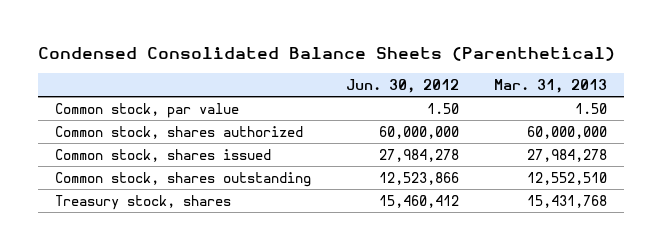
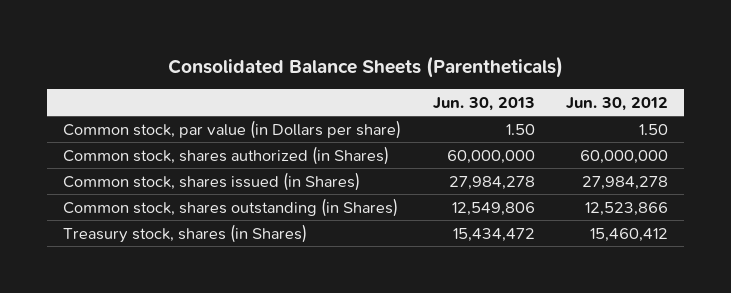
[37,47,615,62] Condensed Consolidated Balance Sheets (Parenthetical) -> [167,55,563,78] Consolidated Balance Sheets (Parentheticals)
[493,78,607,93] Mar. 31, 2013 -> none
none -> [432,96,535,111] Jun. 30, 2013
[55,102,240,118] Common stock, par value -> [63,119,402,139] Common stock, par value (in Dollars per share)
[55,125,304,139] Common stock, shares authorized -> [63,145,390,165] Common stock, shares authorized (in Shares)
[55,148,272,162] Common stock, shares issued -> [63,171,361,191] Common stock, shares issued (in Shares)
[55,171,312,187] Common stock, shares outstanding -> [63,197,399,217] Common stock, shares outstanding (in Shares)
[55,194,232,210] Treasury stock, shares -> [63,223,308,243] Treasury stock, shares (in Shares)

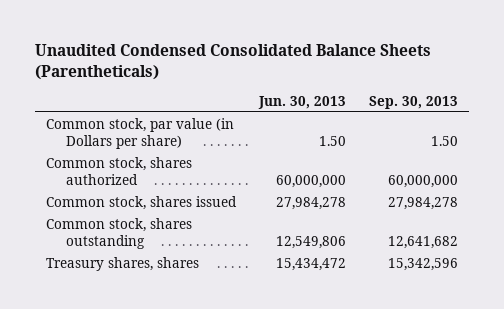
[167,55,563,78] Consolidated Balance Sheets (Parentheticals) -> [34,43,431,80] Unaudited Condensed Consolidated Balance Sheets (Parentheticals)
[566,96,669,111] Jun. 30, 2012 -> none
none -> [368,95,458,109] Sep. 30, 2013
[63,145,390,165] Common stock, shares authorized (in Shares) -> [46,156,193,185] Common stock, shares authorized
[63,171,361,191] Common stock, shares issued (in Shares) -> [46,195,238,210] Common stock, shares issued
[63,197,399,217] Common stock, shares outstanding (in Shares) -> [46,217,193,249] Common stock, shares outstanding
[63,223,308,243] Treasury stock, shares (in Shares) -> [46,256,200,271] Treasury shares, shares

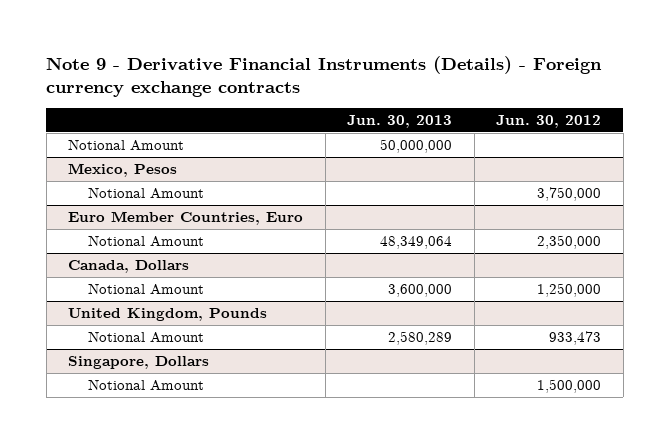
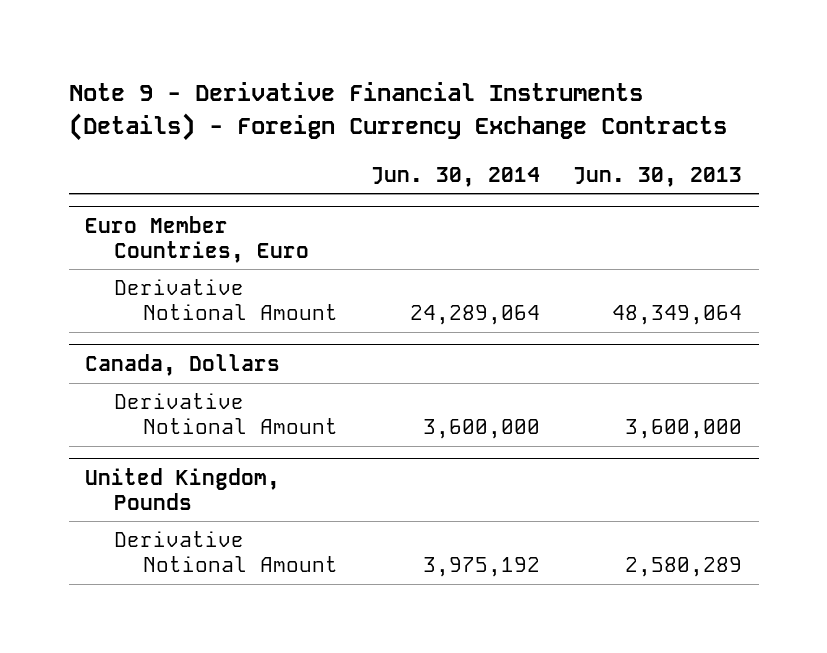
[46,55,603,98] Note 9 - Derivative Financial Instruments (Details) - Foreign currency exchange contracts -> [68,82,727,142] Note 9 - Derivative Financial Instruments (Details) - Foreign Currency Exchange Contracts
[496,115,602,129] Jun. 30, 2012 -> none
none -> [370,166,540,187] Jun. 30, 2014
[68,139,185,152] Notional Amount -> none
[68,163,178,178] Mexico, Pesos -> none
[87,187,204,200] Notional Amount -> none
[87,235,204,248] Notional Amount -> [114,279,338,321] Derivative Notional Amount
[87,283,204,296] Notional Amount -> [114,393,338,435] Derivative Notional Amount
[68,356,210,370] Singapore, Dollars -> none
[87,379,204,392] Notional Amount -> none
[87,331,204,344] Notional Amount -> [114,531,338,573] Derivative Notional Amount

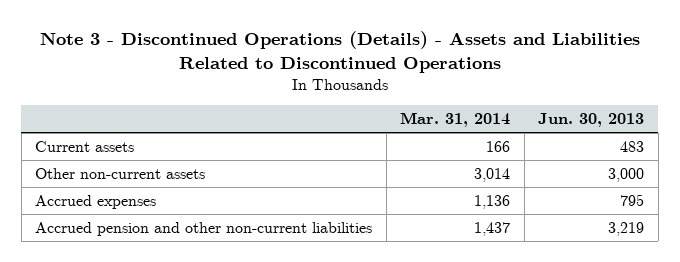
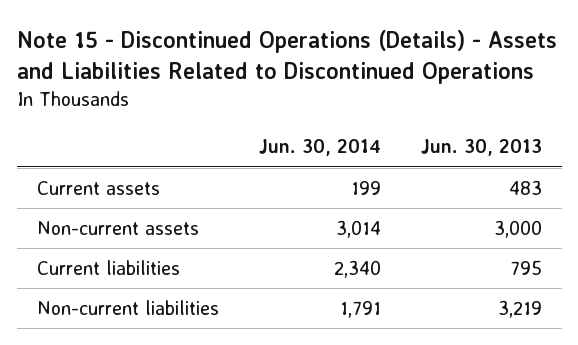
[39,31,640,73] Note 3 - Discontinued Operations (Details) - Assets and Liabilities Related to Discontinued Operations -> [16,30,557,85] Note 15 - Discontinued Operations (Details) - Assets and Liabilities Related to Discontinued Operations
[400,112,511,128] Mar. 31, 2014 -> none
none -> [258,139,381,157] Jun. 30, 2014
[35,167,206,179] Other non-current assets -> [36,220,199,235] Non-current assets
[35,194,157,209] Accrued expenses -> [36,259,180,275] Current liabilities
[35,221,373,236] Accrued pension and other non-current liabilities -> [36,299,219,315] Non-current liabilities

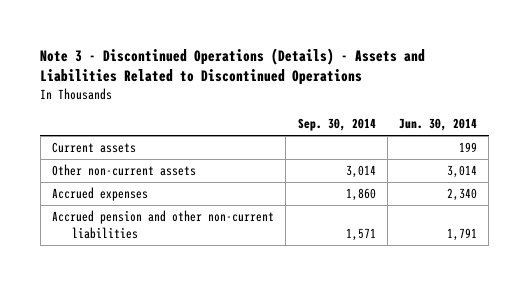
[16,30,557,85] Note 15 - Discontinued Operations (Details) - Assets and Liabilities Related to Discontinued Operations -> [40,47,426,86] Note 3 - Discontinued Operations (Details) - Assets and Liabilities Related to Discontinued Operations
[420,139,542,157] Jun. 30, 2013 -> none
none -> [297,118,376,132] Sep. 30, 2014
[36,220,199,235] Non-current assets -> [52,164,197,177] Other non-current assets
[36,259,180,275] Current liabilities -> [52,187,149,202] Accrued expenses
[36,299,219,315] Non-current liabilities -> [52,210,275,239] Accrued pension and other non-current liabilities

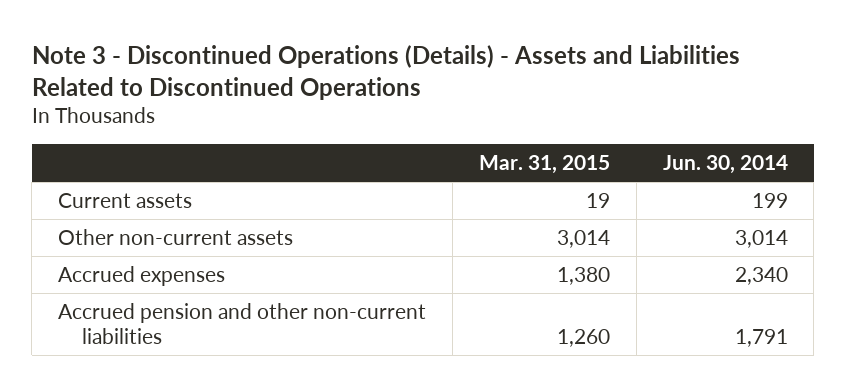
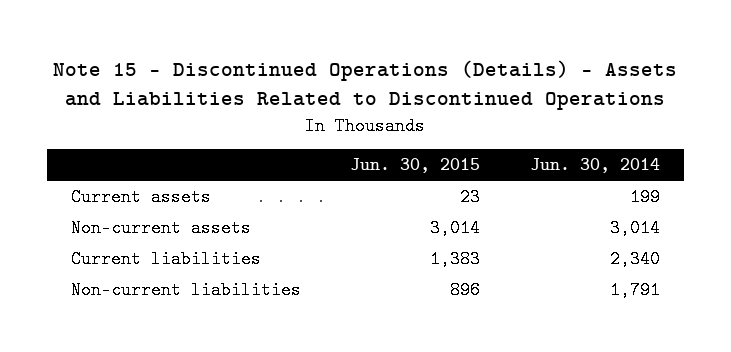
[31,44,740,100] Note 3 - Discontinued Operations (Details) - Assets and Liabilities Related to Discontinued Operations -> [53,60,678,111] Note 15 - Discontinued Operations (Details) - Assets and Liabilities Related to Discontinued Operations
[478,155,610,175] Mar. 31, 2015 -> none
none -> [350,158,481,174] Jun. 30, 2015
[58,229,294,246] Other non-current assets -> [71,219,252,238] Non-current assets
[58,266,226,287] Accrued expenses -> [71,250,262,269] Current liabilities
[58,303,427,344] Accrued pension and other non-current liabilities -> [71,281,302,300] Non-current liabilities

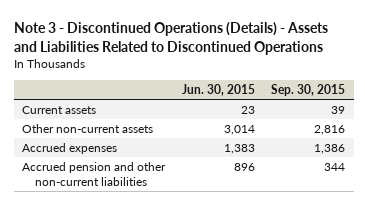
[53,60,678,111] Note 15 - Discontinued Operations (Details) - Assets and Liabilities Related to Discontinued Operations -> [14,21,329,55] Note 3 - Discontinued Operations (Details) - Assets and Liabilities Related to Discontinued Operations
[529,158,660,174] Jun. 30, 2014 -> none
none -> [271,84,346,97] Sep. 30, 2015
[71,219,252,238] Non-current assets -> [22,124,154,134] Other non-current assets
[71,250,262,269] Current liabilities -> [22,143,118,155] Accrued expenses
[71,281,302,300] Non-current liabilities -> [22,162,167,186] Accrued pension and other non-current liabilities

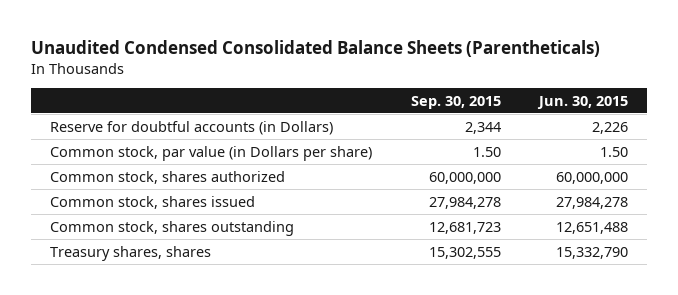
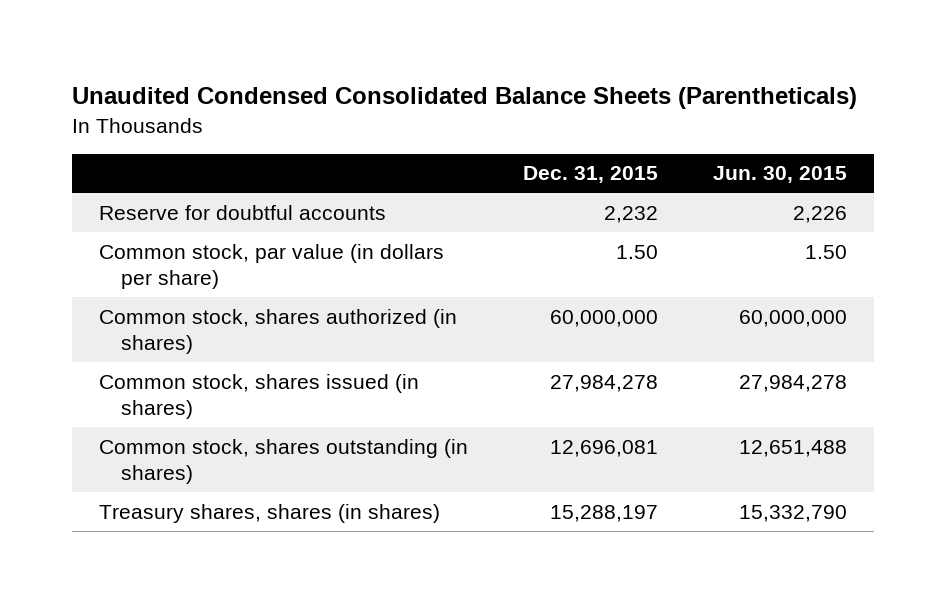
[410,95,501,109] Sep. 30, 2015 -> none
none -> [522,166,658,184] Dec. 31, 2015
[50,120,334,135] Reserve for doubtful accounts (in Dollars) -> [99,204,387,220] Reserve for doubtful accounts
[50,145,373,161] Common stock, par value (in Dollars per share) -> [99,243,445,289] Common stock, par value (in dollars per share)
[50,170,286,184] Common stock, shares authorized -> [99,308,458,354] Common stock, shares authorized (in shares)
[50,195,256,209] Common stock, shares issued -> [99,373,420,419] Common stock, shares issued (in shares)
[50,220,295,236] Common stock, shares outstanding -> [99,438,469,484] Common stock, shares outstanding (in shares)
[50,245,212,261] Treasury shares, shares -> [99,503,441,523] Treasury shares, shares (in shares)

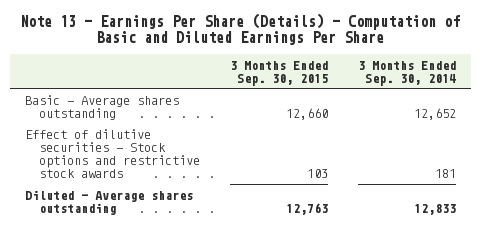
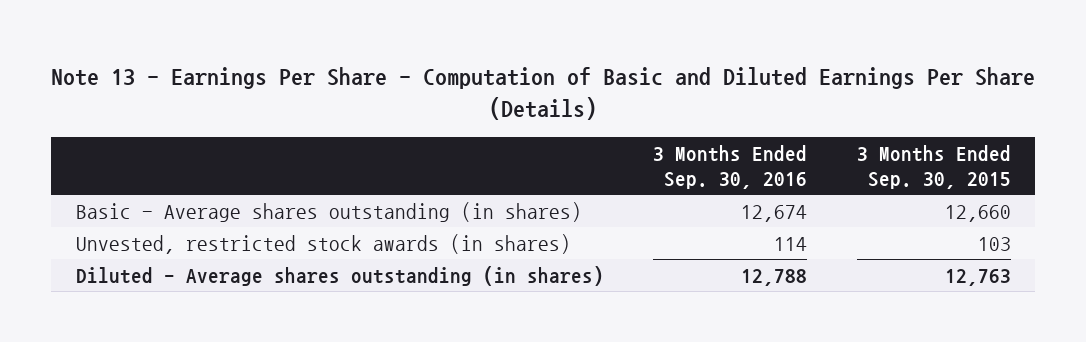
[20,12,461,46] Note 13 - Earnings Per Share (Details) - Computation of Basic and Diluted Earnings Per Share -> [51,66,1036,121] Note 13 - Earnings Per Share - Computation of Basic and Diluted Earnings Per Share (Details)
[357,60,456,86] 3 Months Ended Sep. 30, 2014 -> none
none -> [653,145,808,189] 3 Months Ended Sep. 30, 2016
[24,94,179,120] Basic - Average shares outstanding -> [75,201,582,222] Basic - Average shares outstanding (in shares)
[24,128,201,178] Effect of dilutive securities - Stock options and restrictive stock awards -> [75,233,571,254] Unvested, restricted stock awards (in shares)
[24,189,193,215] Diluted - Average shares outstanding -> [75,265,604,286] Diluted - Average shares outstanding (in shares)

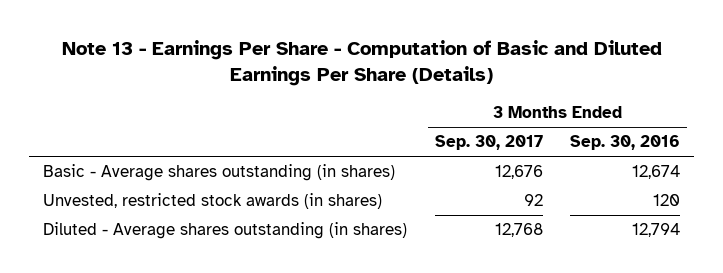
[856,145,1011,189] 3 Months Ended Sep. 30, 2015 -> none
none -> [434,135,543,151] Sep. 30, 2017
[774,236,808,251] 114 -> [653,194,681,207] 120
[741,268,808,286] 12,788 -> [632,223,681,238] 12,794

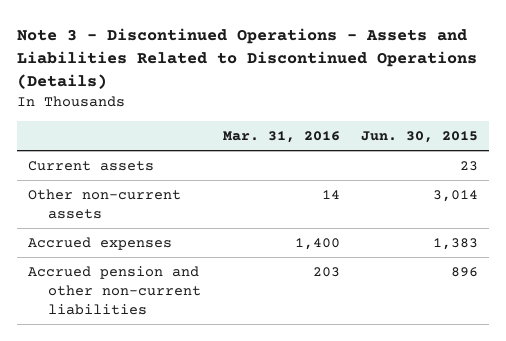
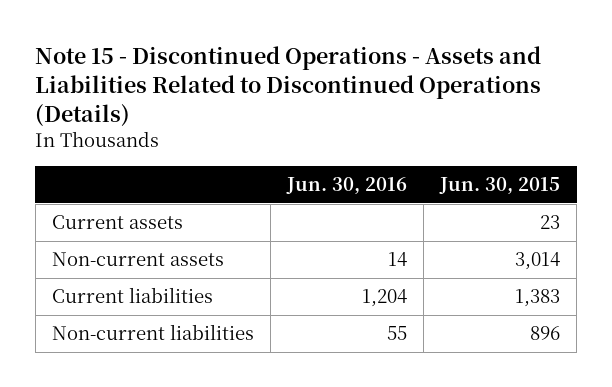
[17,28,478,90] Note 3 - Discontinued Operations - Assets and Liabilities Related to Discontinued Operations (Details) -> [35,46,542,128] Note 15 - Discontinued Operations - Assets and Liabilities Related to Discontinued Operations (Details)
[222,130,340,143] Mar. 31, 2016 -> none
none -> [285,177,407,196] Jun. 30, 2016
[27,188,181,219] Other non-current assets -> [51,252,224,267] Non-current assets
[27,236,172,250] Accrued expenses -> [51,287,213,304] Current liabilities
[27,265,202,316] Accrued pension and other non-current liabilities -> [51,324,254,341] Non-current liabilities

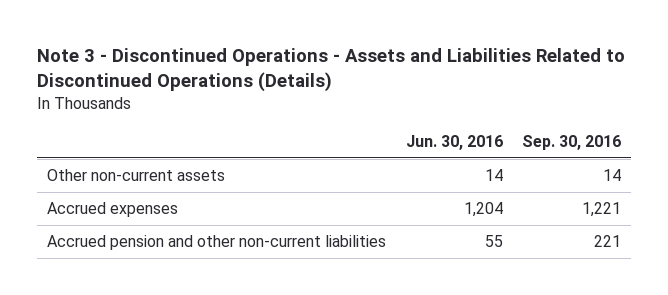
[35,46,542,128] Note 15 - Discontinued Operations - Assets and Liabilities Related to Discontinued Operations (Details) -> [37,48,626,93] Note 3 - Discontinued Operations - Assets and Liabilities Related to Discontinued Operations (Details)
[439,177,561,196] Jun. 30, 2015 -> none
none -> [522,135,622,151] Sep. 30, 2016
[51,215,183,230] Current assets -> none
[51,252,224,267] Non-current assets -> [46,169,225,182] Other non-current assets
[51,287,213,304] Current liabilities -> [46,202,178,218] Accrued expenses
[51,324,254,341] Non-current liabilities -> [46,235,386,251] Accrued pension and other non-current liabilities

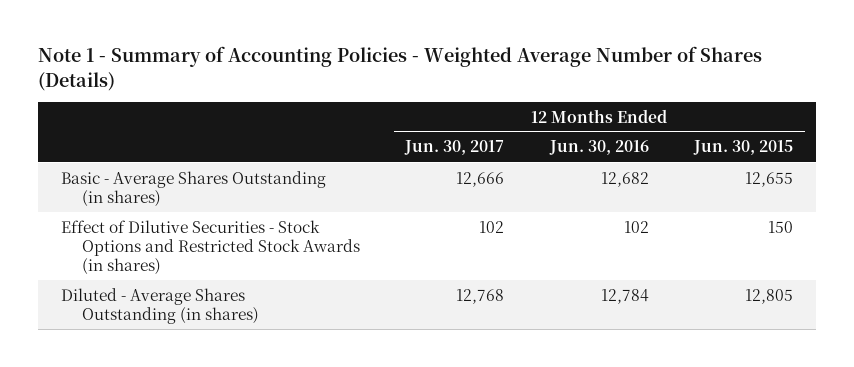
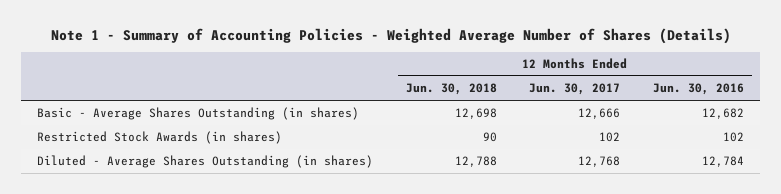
[693,140,794,156] Jun. 30, 2015 -> none
none -> [405,83,497,96] Jun. 30, 2018
[60,219,360,276] Effect of Dilutive Securities - Stock Options and Restricted Stock Awards (in shares) -> [37,131,283,145] Restricted Stock Awards (in shares)

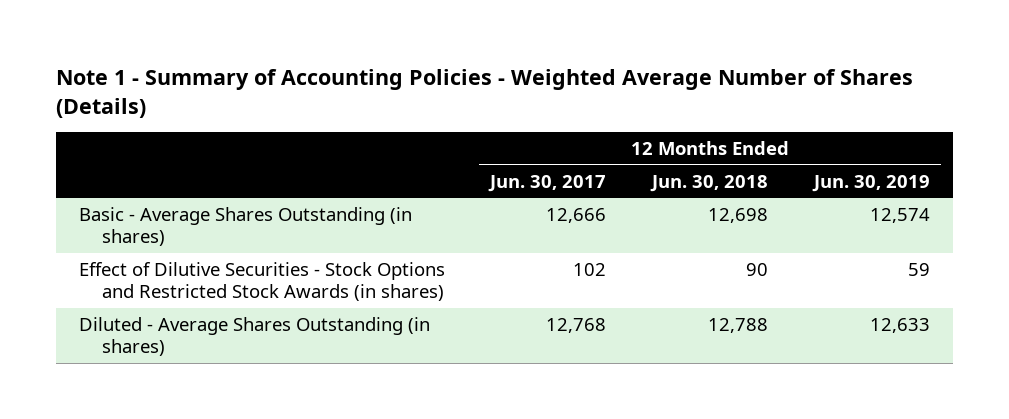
[652,83,744,96] Jun. 30, 2016 -> none
none -> [811,174,930,192] Jun. 30, 2019
[37,131,283,145] Restricted Stock Awards (in shares) -> [78,261,445,302] Effect of Dilutive Securities - Stock Options and Restricted Stock Awards (in shares)

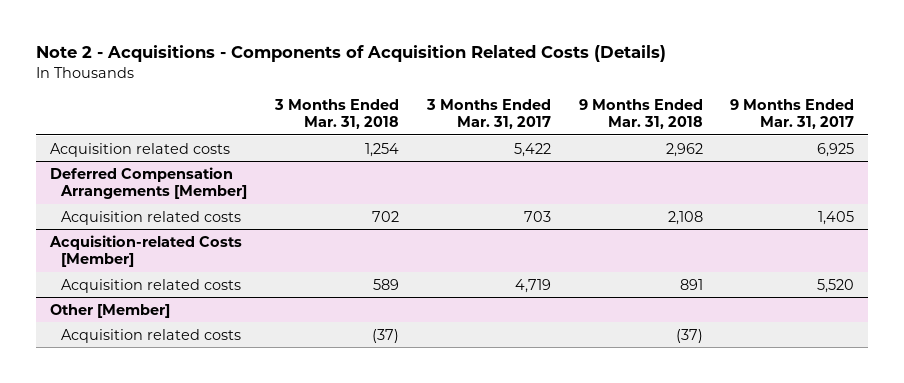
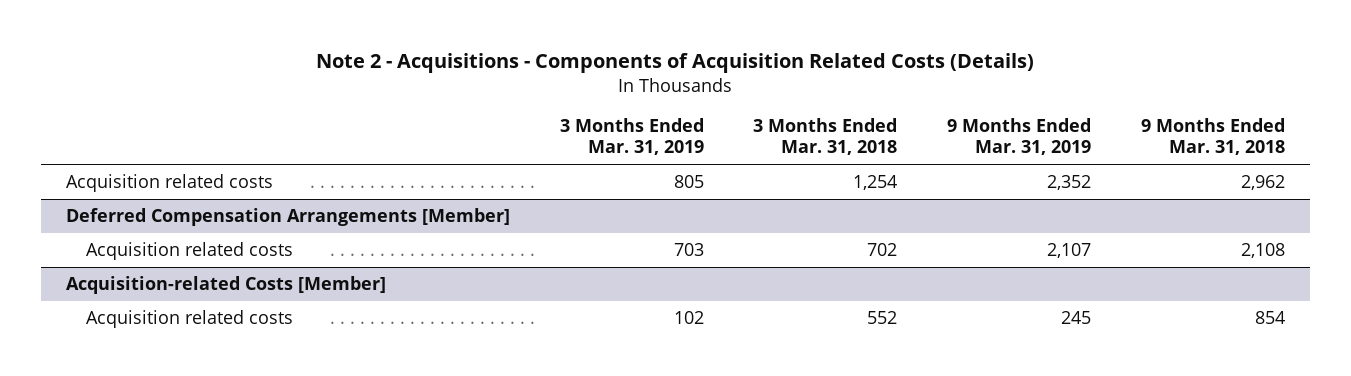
[425,98,551,130] 3 Months Ended Mar. 31, 2017 -> none
[730,98,855,130] 9 Months Ended Mar. 31, 2017 -> none
none -> [559,118,704,156] 3 Months Ended Mar. 31, 2019
none -> [947,118,1092,156] 9 Months Ended Mar. 31, 2019
[50,303,171,318] Other [Member] -> none
[60,328,241,343] Acquisition related costs -> none
[372,278,399,290] 589 -> [867,310,898,324] 552
[679,278,703,290] 891 -> [1254,310,1285,324] 854

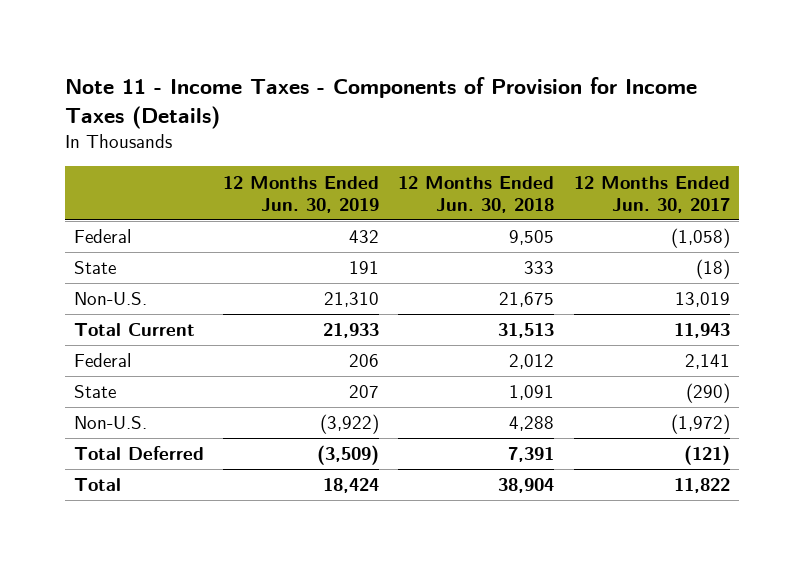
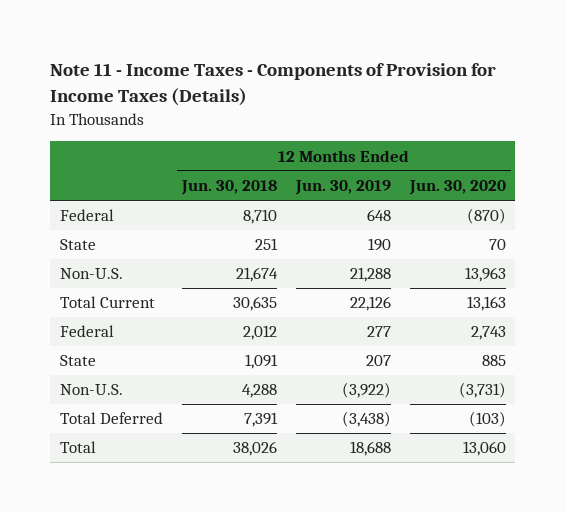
[573,175,730,213] 12 Months Ended Jun. 30, 2017 -> none
none -> [408,180,506,196] Jun. 30, 2020
[349,230,380,244] 432 -> [366,209,391,222] 648
[509,230,555,246] 9,505 -> [242,209,277,225] 8,710
[349,261,380,275] 191 -> [367,238,391,252] 190
[524,261,555,275] 333 -> [254,238,278,251] 251
[324,292,380,308] 21,310 -> [349,267,391,283] 21,288
[499,292,555,308] 21,675 -> [235,267,278,283] 21,674
[323,323,380,339] 21,933 -> [349,296,391,312] 22,126
[498,323,555,339] 31,513 -> [232,296,277,312] 30,635
[349,354,380,368] 206 -> [366,326,391,338] 277
[317,445,380,466] (3,509) -> [341,411,391,428] (3,438)
[323,478,380,494] 18,424 -> [349,441,391,457] 18,688
[498,478,555,494] 38,904 -> [232,441,277,457] 38,026

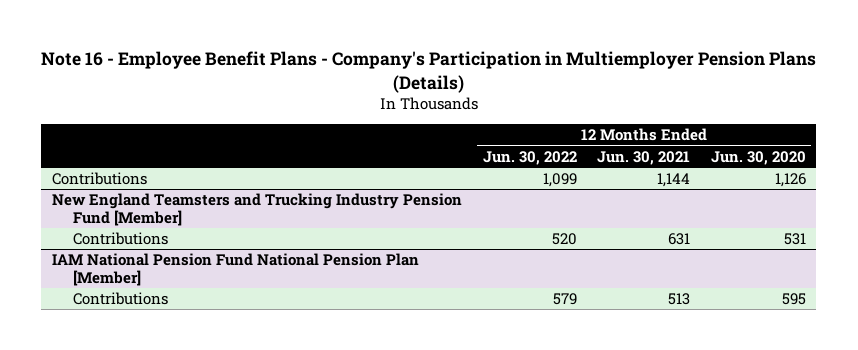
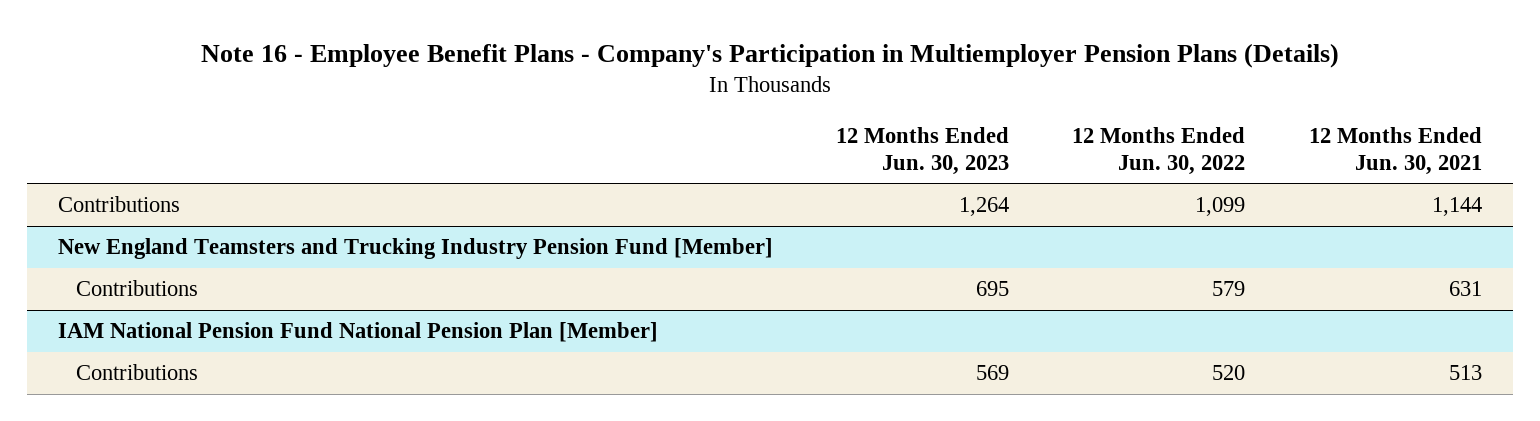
[711,150,807,165] Jun. 30, 2020 -> none
none -> [836,127,1010,175] 12 Months Ended Jun. 30, 2023
[551,233,577,246] 520 -> [1212,281,1246,297] 579
[552,293,577,306] 579 -> [1212,365,1246,381] 520

